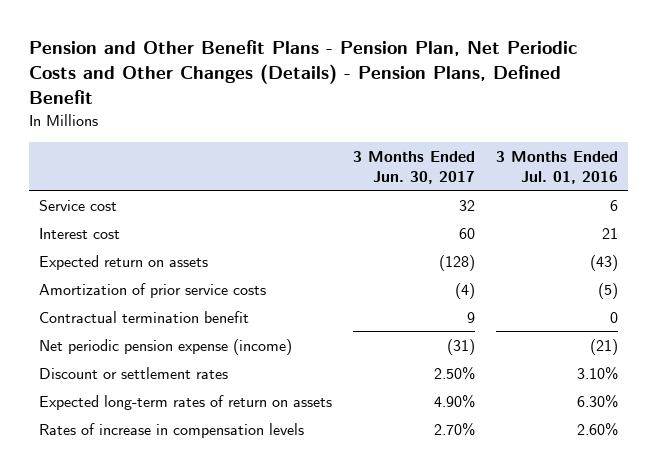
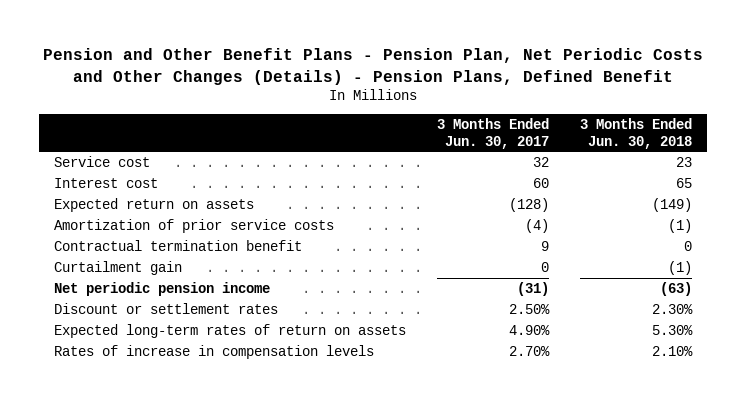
[495,150,618,184] 3 Months Ended Jul. 01, 2016 -> none
none -> [579,117,692,149] 3 Months Ended Jun. 30, 2018
none -> [54,260,183,275] Curtailment gain
[39,338,293,355] Net periodic pension expense (income) -> [54,281,271,296] Net periodic pension income

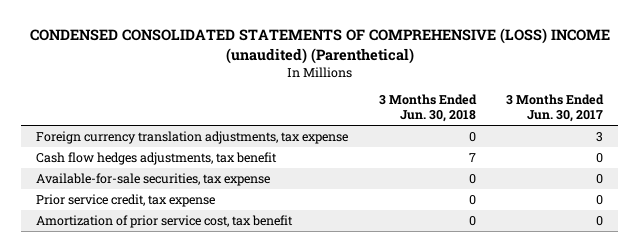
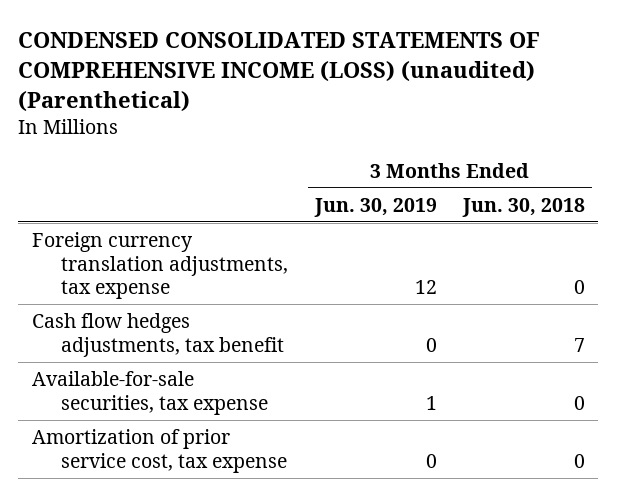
[29,28,610,64] CONDENSED CONSOLIDATED STATEMENTS OF COMPREHENSIVE (LOSS) INCOME (unaudited) (Parenthetical) -> [18,32,541,113] CONDENSED CONSOLIDATED STATEMENTS OF COMPREHENSIVE INCOME (LOSS) (unaudited) (Parenthetical)
[506,94,605,123] 3 Months Ended Jun. 30, 2017 -> none
none -> [313,197,437,217] Jun. 30, 2019
[36,193,216,207] Prior service credit, tax expense -> none
[36,214,294,228] Amortization of prior service cost, tax benefit -> [31,428,287,473] Amortization of prior service cost, tax expense

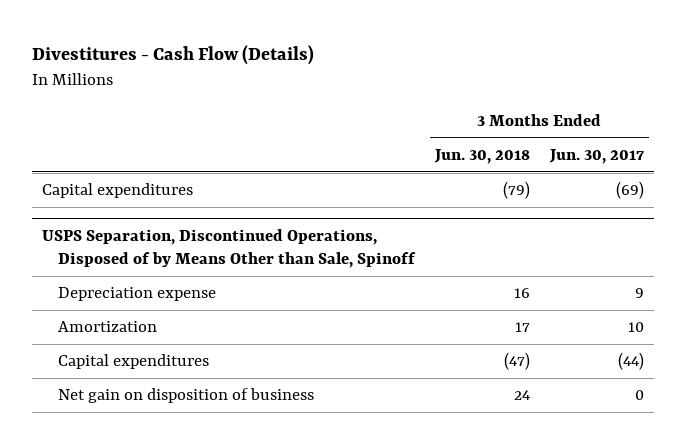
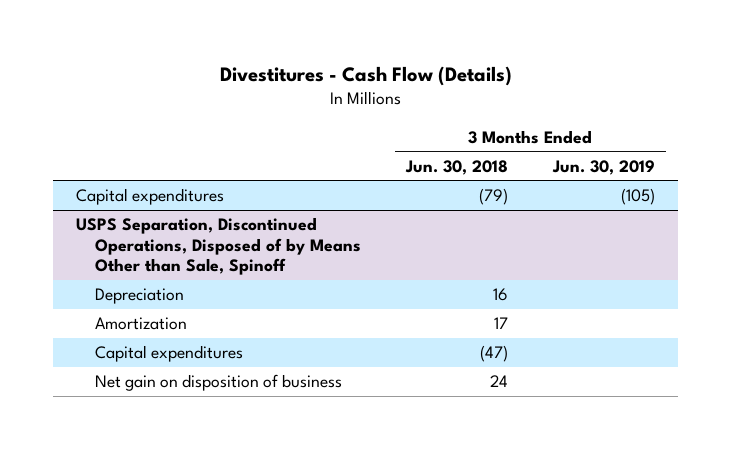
[548,149,644,165] Jun. 30, 2017 -> none
none -> [552,159,656,175] Jun. 30, 2019
[57,287,216,302] Depreciation expense -> [94,288,184,305] Depreciation

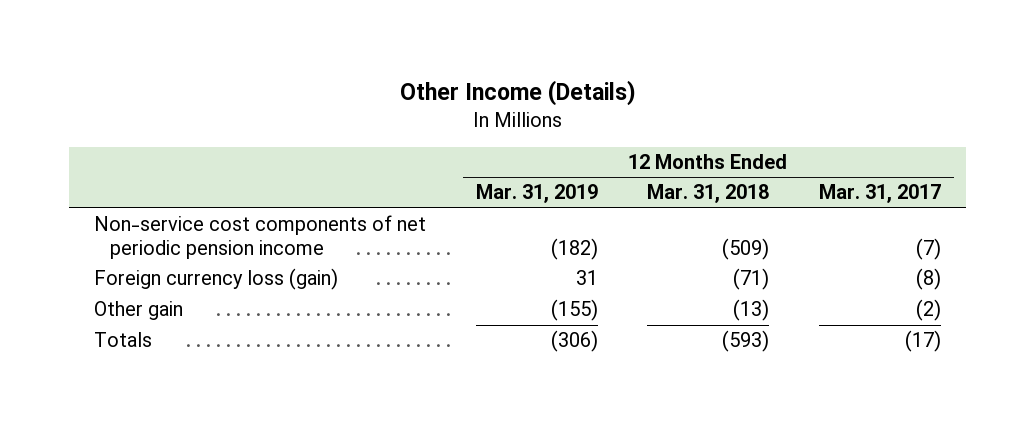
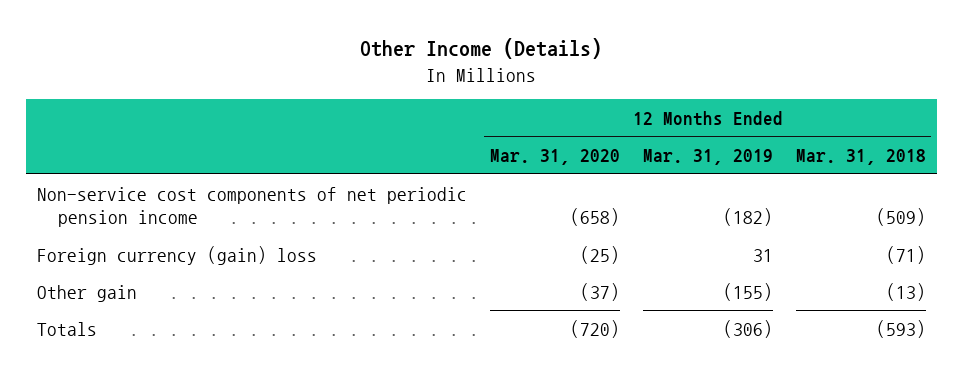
[819,184,942,204] Mar. 31, 2017 -> none
none -> [490,149,621,166] Mar. 31, 2020
[93,268,338,291] Foreign currency loss (gain) -> [37,245,318,265] Foreign currency (gain) loss

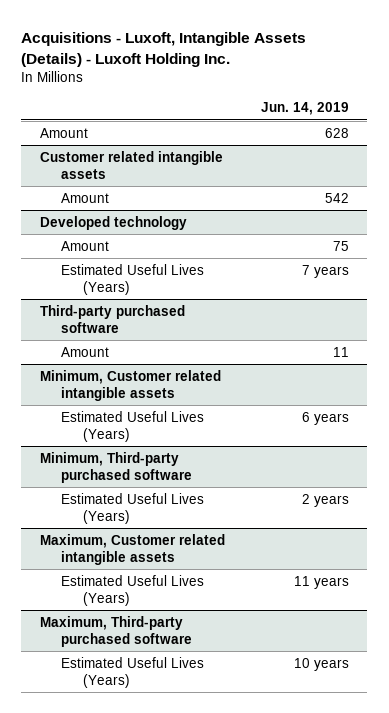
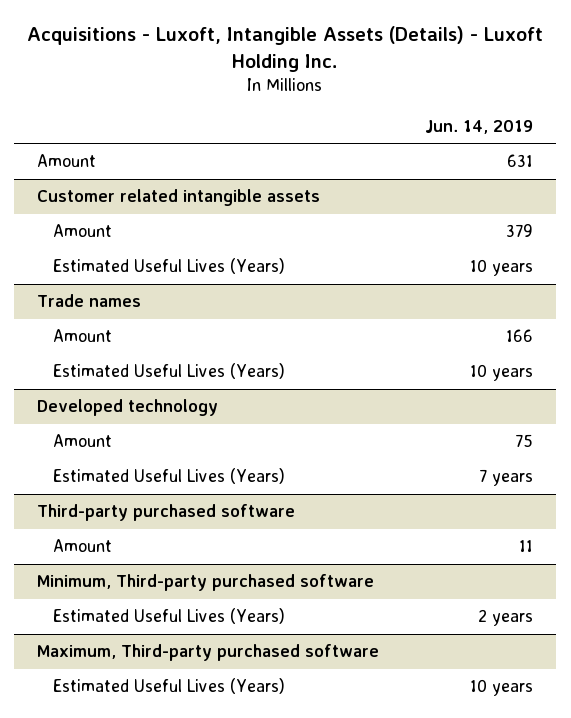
[325,127,350,138] 628 -> [507,154,534,168] 631
[325,192,350,203] 542 -> [506,224,534,238] 379
none -> [53,258,286,275] Estimated Useful Lives (Years)
none -> [37,294,142,308] Trade names
none -> [53,329,113,343] Amount
none -> [53,363,286,380] Estimated Useful Lives (Years)
[39,369,221,401] Minimum, Customer related intangible assets -> none
[61,410,205,442] Estimated Useful Lives (Years) -> none
[39,533,225,565] Maximum, Customer related intangible assets -> none
[61,574,205,606] Estimated Useful Lives (Years) -> none

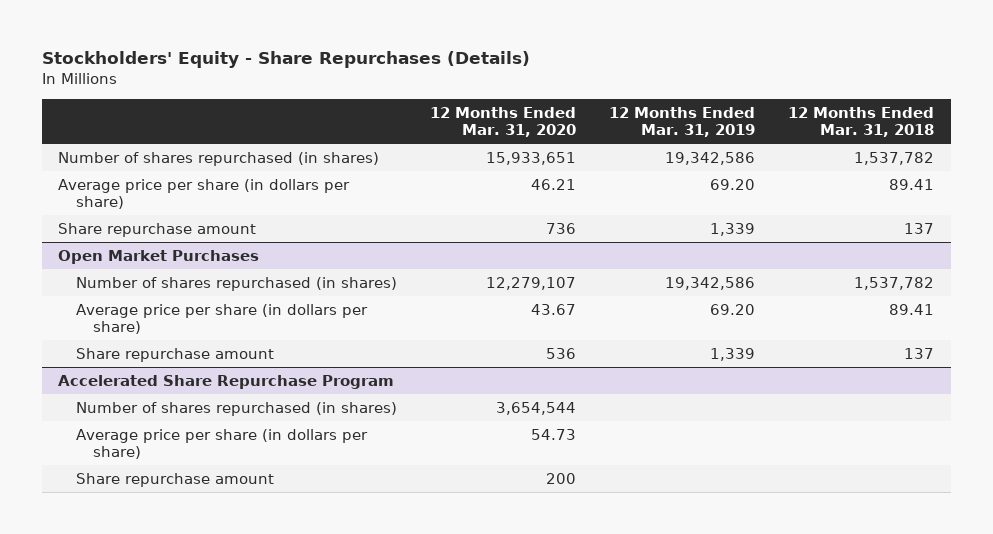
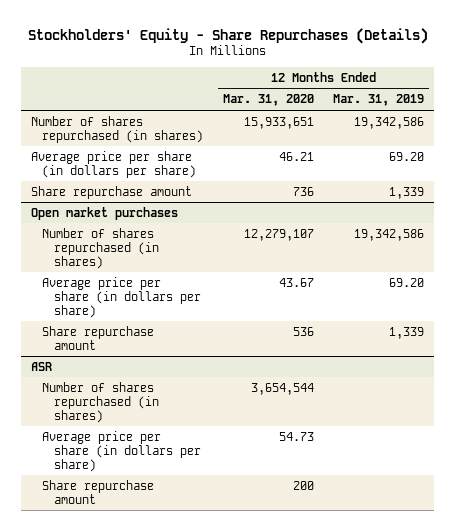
[788,106,935,138] 12 Months Ended Mar. 31, 2018 -> none
[58,249,260,264] Open Market Purchases -> [30,206,178,220] Open market purchases
[58,374,395,389] Accelerated Share Repurchase Program -> [30,361,52,371] ASR

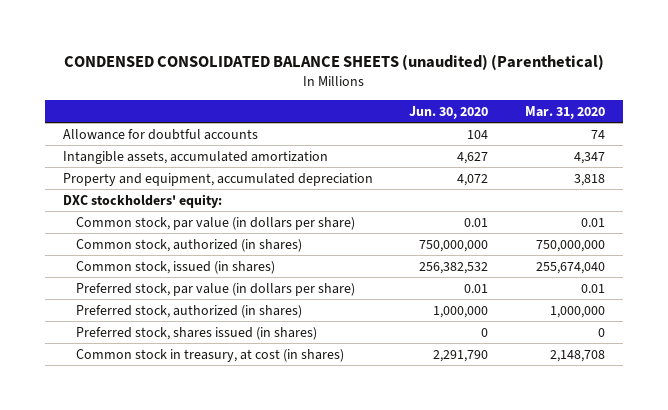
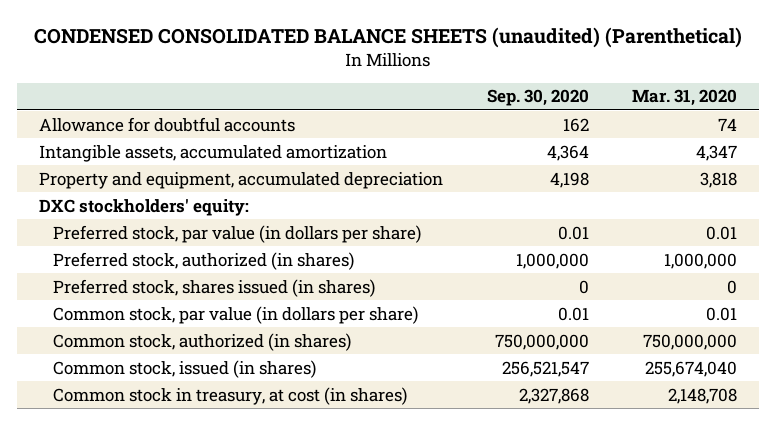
[409,105,489,119] Jun. 30, 2020 -> none
none -> [486,89,589,107] Sep. 30, 2020
[76,216,356,230] Common stock, par value (in dollars per share) -> [52,305,418,324] Common stock, par value (in dollars per share)
[76,238,303,252] Common stock, authorized (in shares) -> [52,332,351,351] Common stock, authorized (in shares)
[76,260,276,274] Common stock, issued (in shares) -> [52,359,316,378] Common stock, issued (in shares)

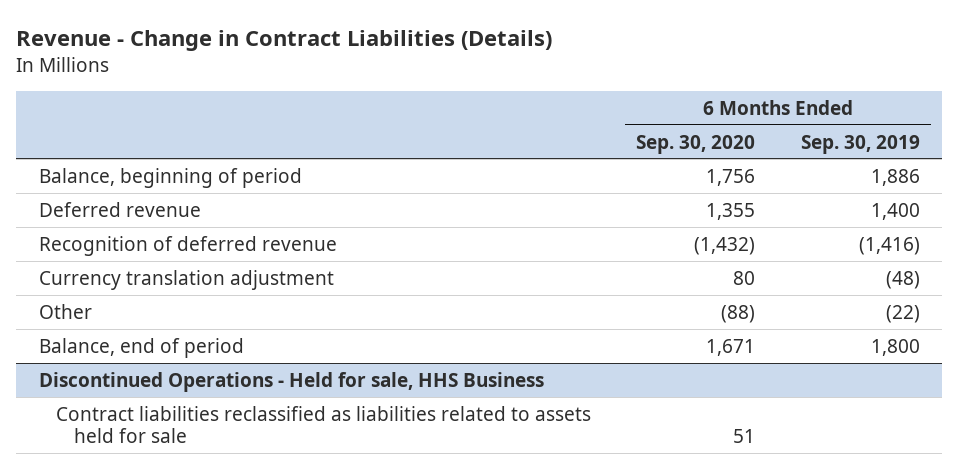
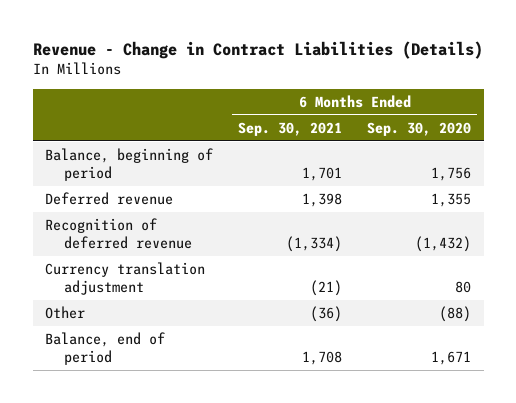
[800,134,920,154] Sep. 30, 2019 -> none
none -> [238,121,343,136] Sep. 30, 2021
[38,371,544,392] Discontinued Operations - Held for sale, HHS Business -> none
[56,405,592,444] Contract liabilities reclassified as liabilities related to assets held for sale -> none

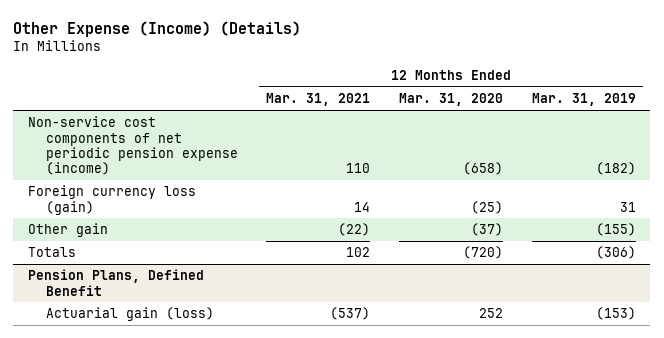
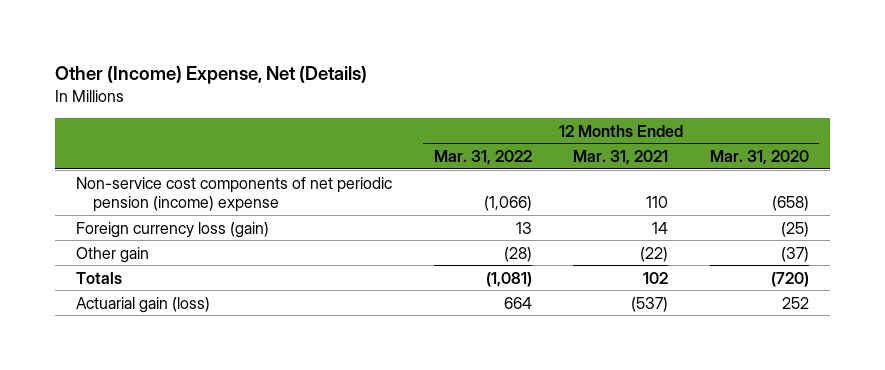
[13,20,302,37] Other Expense (Income) (Details) -> [55,66,368,85] Other (Income) Expense, Net (Details)
[531,93,636,107] Mar. 31, 2019 -> none
none -> [433,149,532,165] Mar. 31, 2022
[27,116,238,176] Non-service cost components of net periodic pension expense (income) -> [76,176,393,213] Non-service cost components of net periodic pension (income) expense
[27,269,204,296] Pension Plans, Defined Benefit -> none

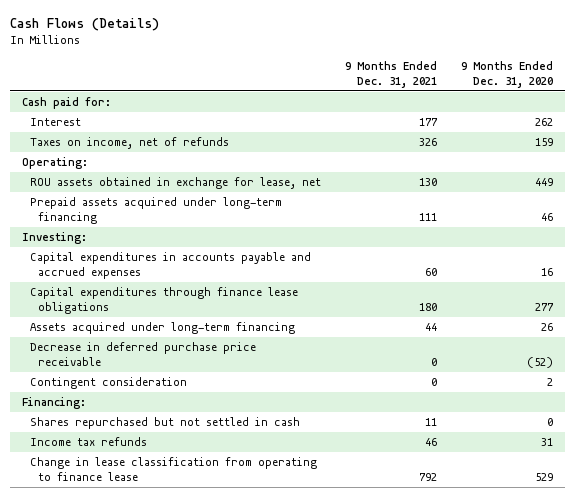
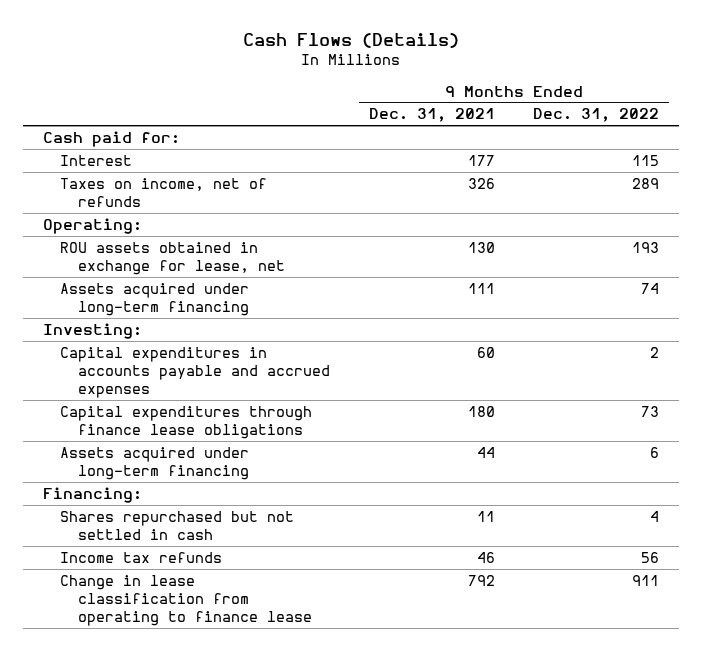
[461,60,554,88] 9 Months Ended Dec. 31, 2020 -> none
none -> [533,108,660,123] Dec. 31, 2022
[30,196,283,225] Prepaid assets acquired under long-term financing -> [60,282,250,316] Assets acquired under long-term financing
[30,341,257,367] Decrease in deferred purchase price receivable -> none
[30,376,188,389] Contingent consideration -> none

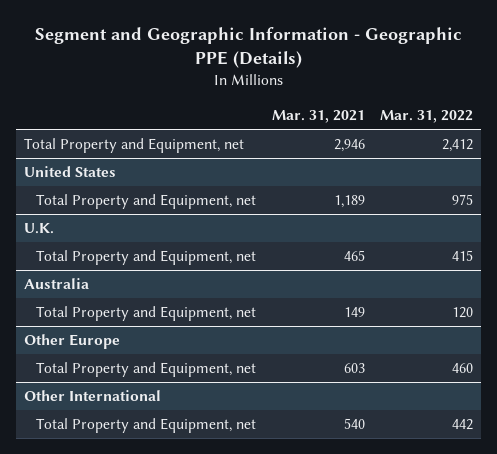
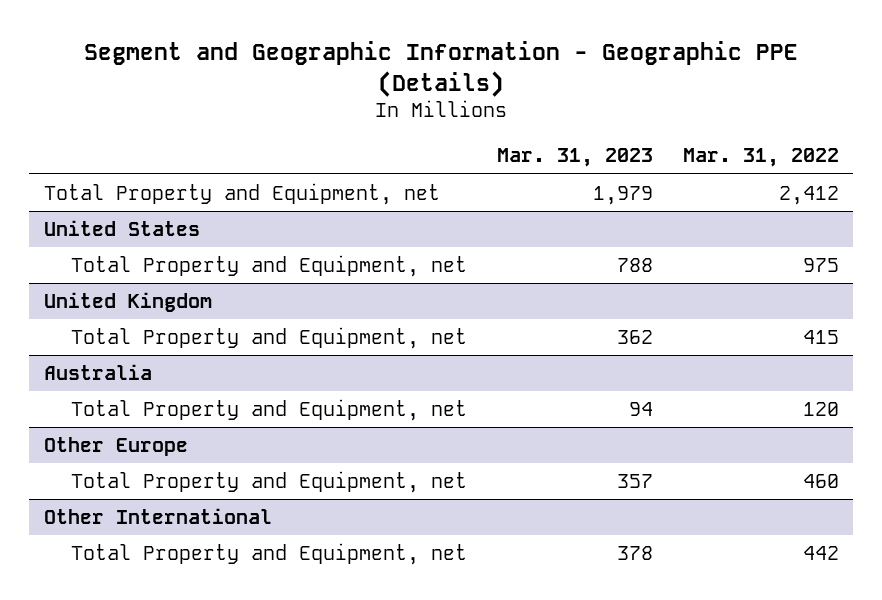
[271,109,365,123] Mar. 31, 2021 -> none
none -> [496,148,653,168] Mar. 31, 2023
[24,223,55,235] U.K. -> [43,292,212,313] United Kingdom

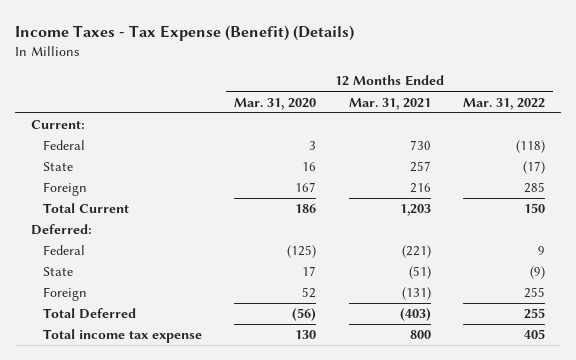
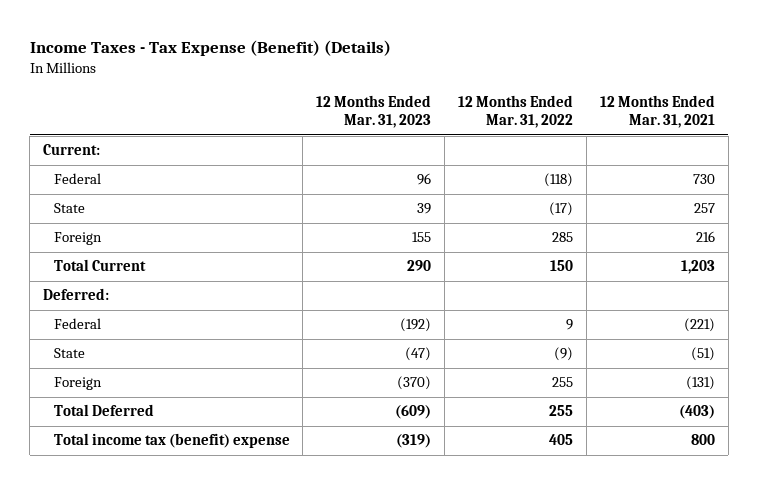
[234,97,317,110] Mar. 31, 2020 -> none
none -> [316,95,432,129] 12 Months Ended Mar. 31, 2023
[42,329,202,344] Total income tax expense -> [53,433,290,449] Total income tax (benefit) expense

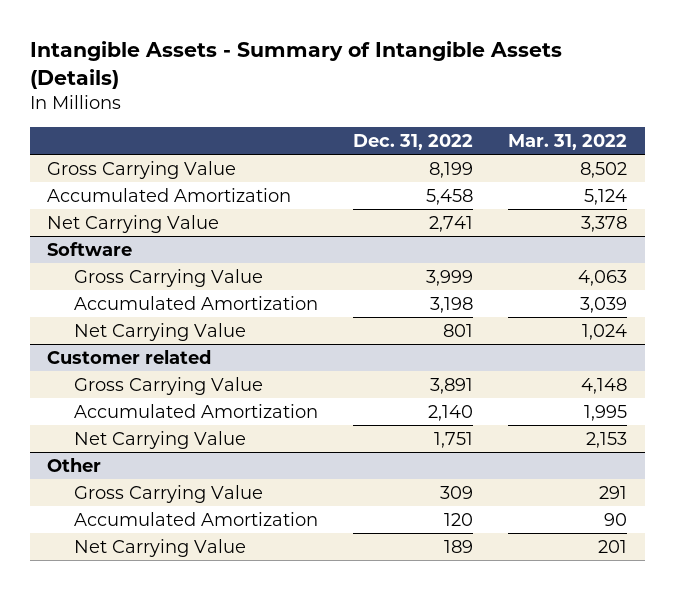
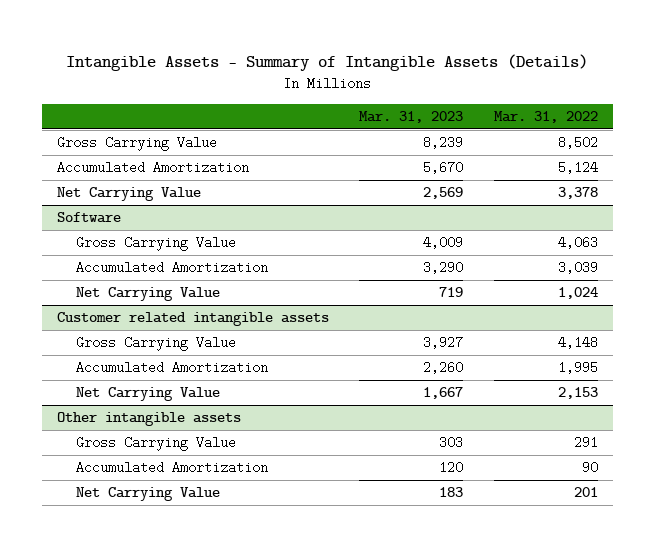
[352,133,473,150] Dec. 31, 2022 -> none
none -> [359,111,464,124] Mar. 31, 2023
[47,349,212,364] Customer related -> [57,312,330,327] Customer related intangible assets
[47,457,102,472] Other -> [57,412,242,427] Other intangible assets

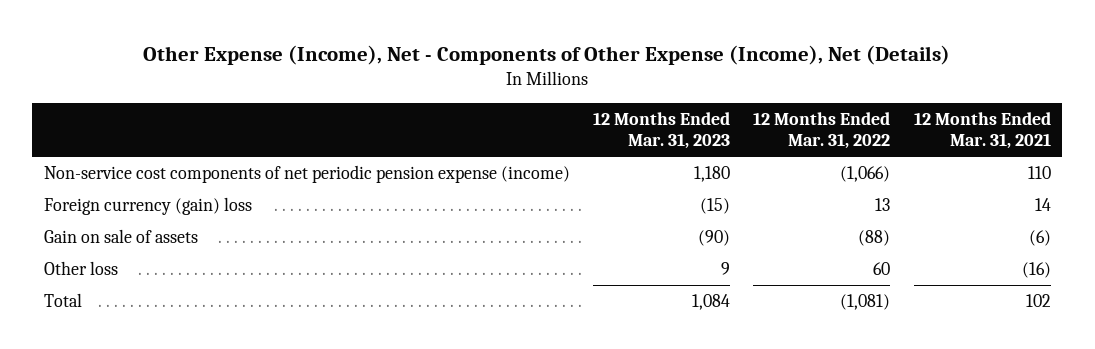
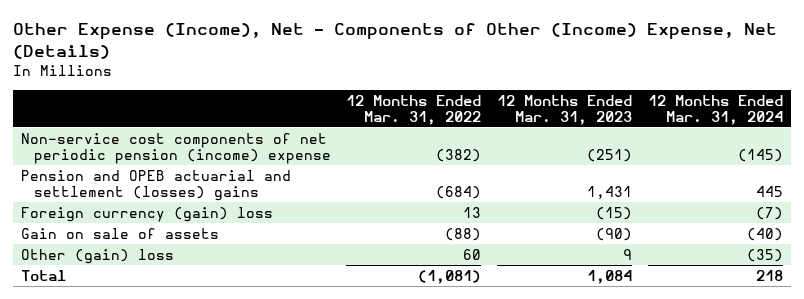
[143,44,951,65] Other Expense (Income), Net - Components of Other Expense (Income), Net (Details) -> [13,23,778,59] Other Expense (Income), Net - Components of Other (Income) Expense, Net (Details)
[913,112,1051,150] 12 Months Ended Mar. 31, 2021 -> none
none -> [647,94,783,126] 12 Months Ended Mar. 31, 2024
[44,164,571,183] Non-service cost components of net periodic pension expense (income) -> [21,132,331,164] Non-service cost components of net periodic pension (income) expense
[694,165,731,182] 1,180 -> [587,148,633,162] (251)
[840,165,891,182] (1,066) -> [436,148,482,162] (382)
none -> [21,169,292,201] Pension and OPEB actuarial and settlement (losses) gains
[44,260,119,275] Other loss -> [21,248,175,264] Other (gain) loss

